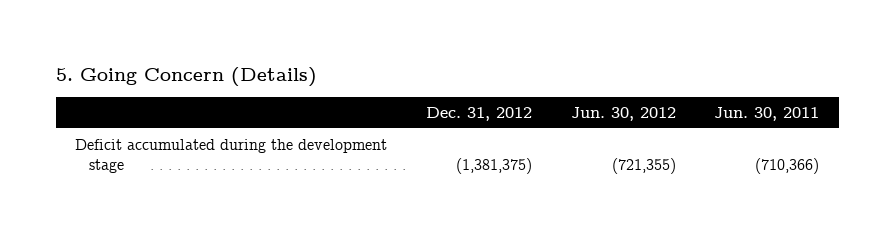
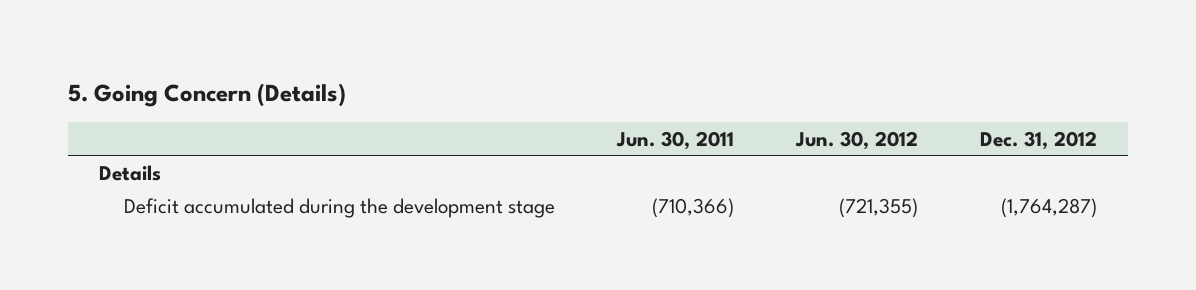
none -> [99,164,162,181] Details
[455,157,532,174] (1,381,375) -> [1000,197,1097,218] (1,764,287)

